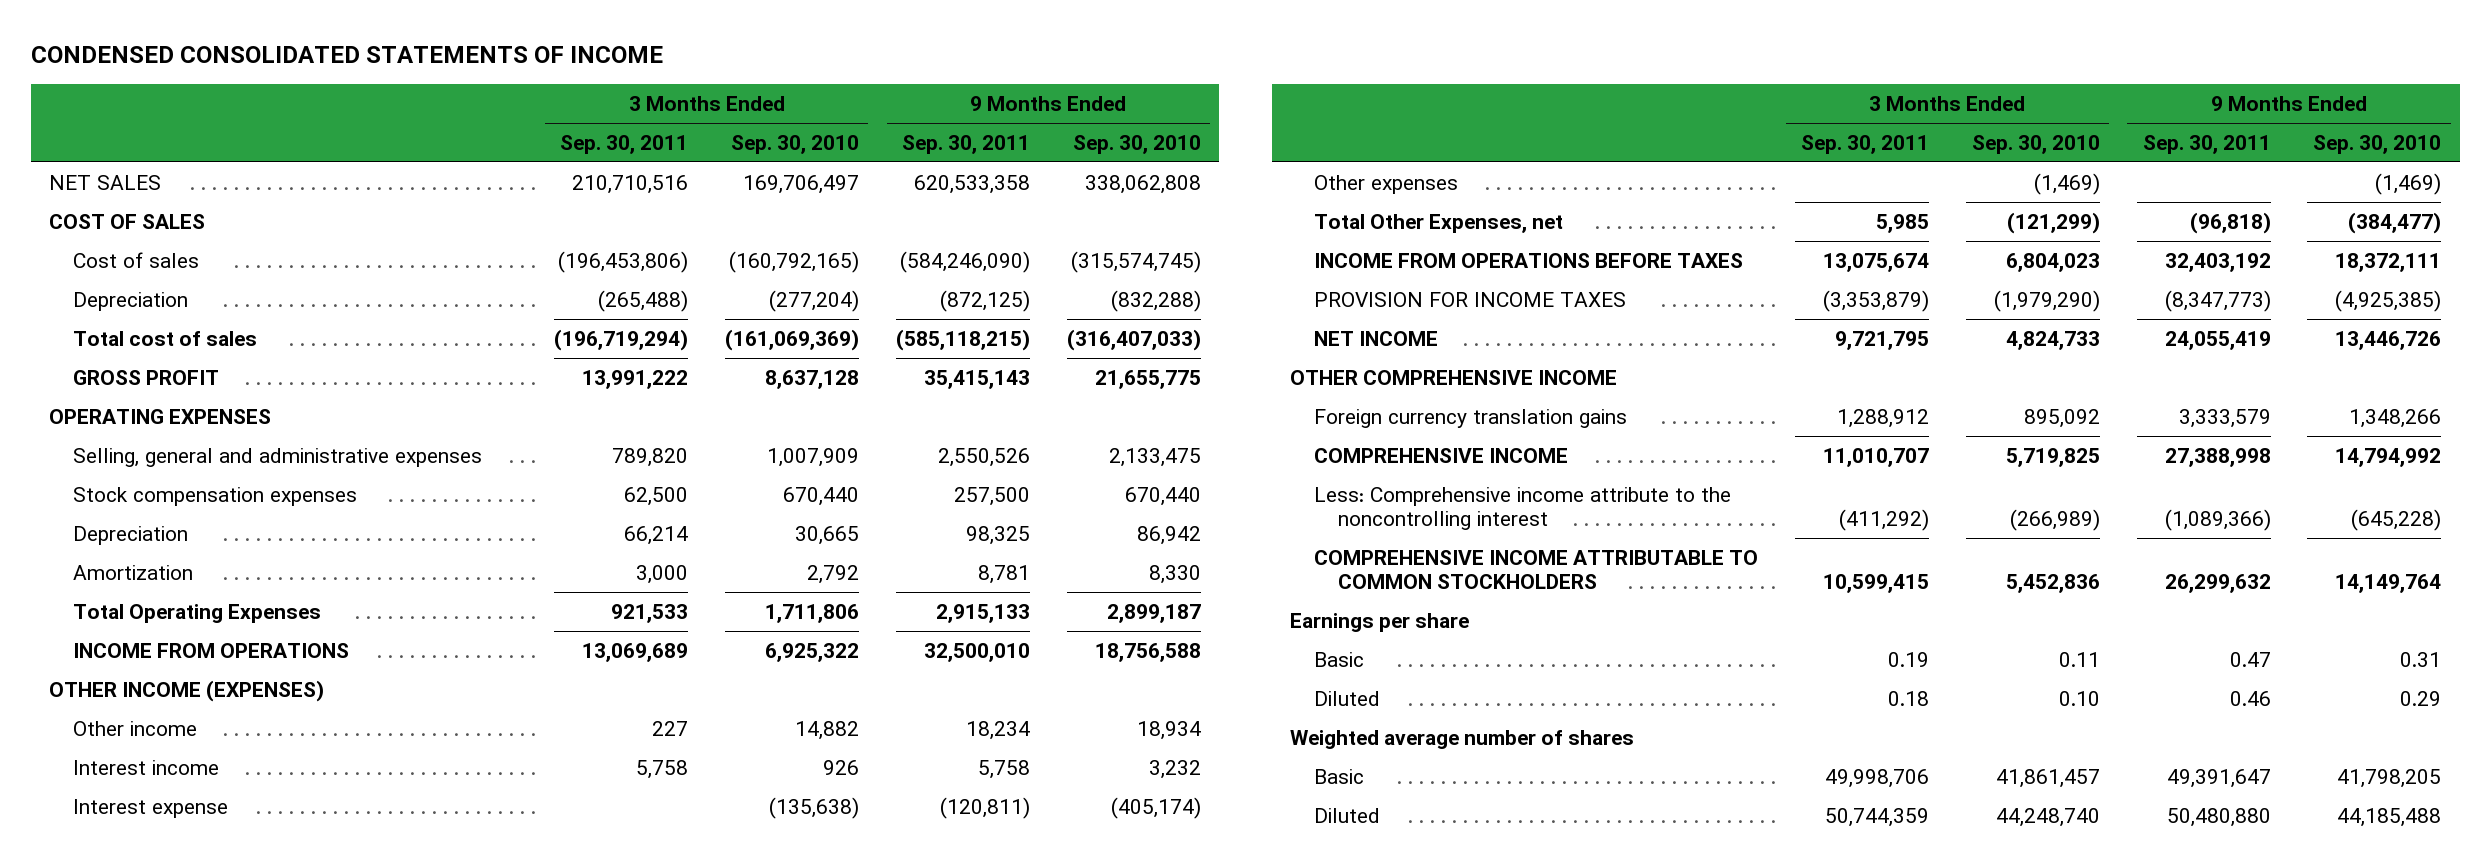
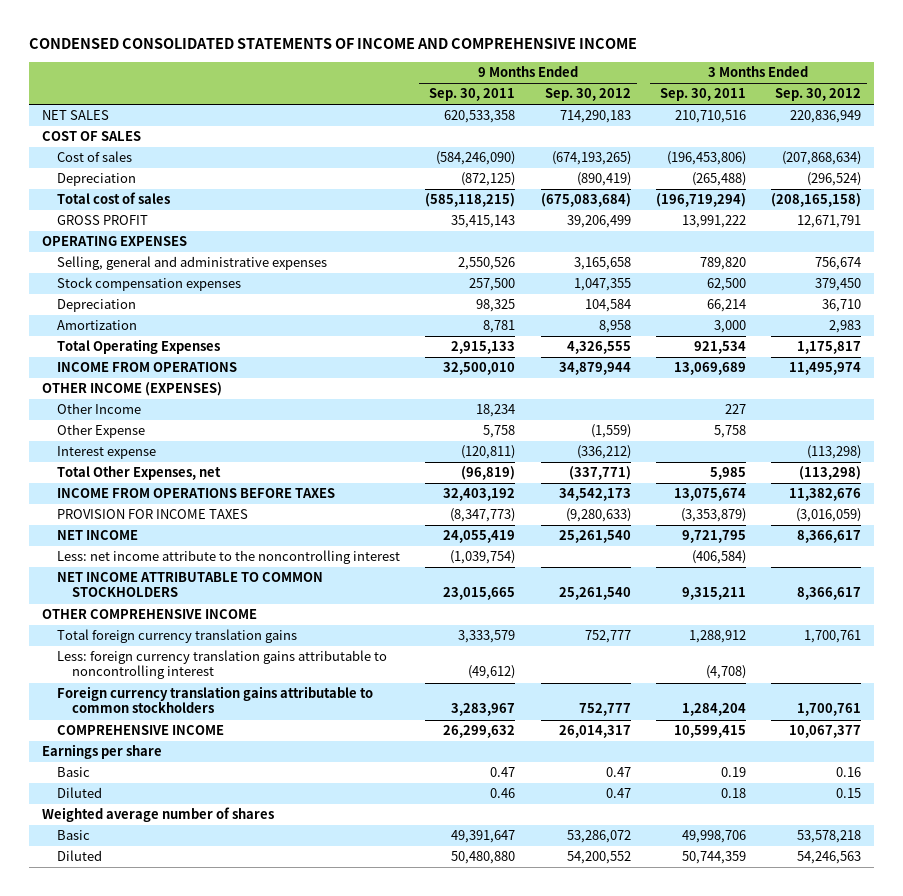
[30,46,663,64] CONDENSED CONSOLIDATED STATEMENTS OF INCOME -> [29,37,638,49] CONDENSED CONSOLIDATED STATEMENTS OF INCOME AND COMPREHENSIVE INCOME
[731,134,860,154] Sep. 30, 2010 -> none
[1072,134,1201,154] Sep. 30, 2010 -> none
none -> [544,88,631,102] Sep. 30, 2012
none -> [775,88,862,102] Sep. 30, 2012
[611,603,689,623] 921,533 -> [693,341,746,355] 921,534
[73,720,198,736] Other income -> [56,403,141,415] Other Income
[73,759,220,775] Interest income -> [56,424,145,439] Other Expense
[1313,174,1458,194] Other expenses -> none
[2189,211,2271,234] (96,818) -> [461,466,516,481] (96,819)
none -> [56,550,400,565] Less: net income attribute to the noncontrolling interest
none -> [56,572,323,598] NET INCOME ATTRIBUTABLE TO COMMON STOCKHOLDERS
[1313,486,1731,530] Less: Comprehensive income attribute to the noncontrolling interest -> none
[1313,549,1758,589] COMPREHENSIVE INCOME ATTRIBUTABLE TO COMMON STOCKHOLDERS -> none
[1313,408,1627,428] Foreign currency translation gains -> [56,629,297,644] Total foreign currency translation gains
none -> [56,650,387,680] Less: foreign currency translation gains attributable to noncontrolling interest
none -> [56,686,373,714] Foreign currency translation gains attributable to common stockholders
[1822,447,1929,467] 11,010,707 -> [673,725,746,739] 10,599,415
[2164,447,2271,467] 27,388,998 -> [443,725,516,739] 26,299,632

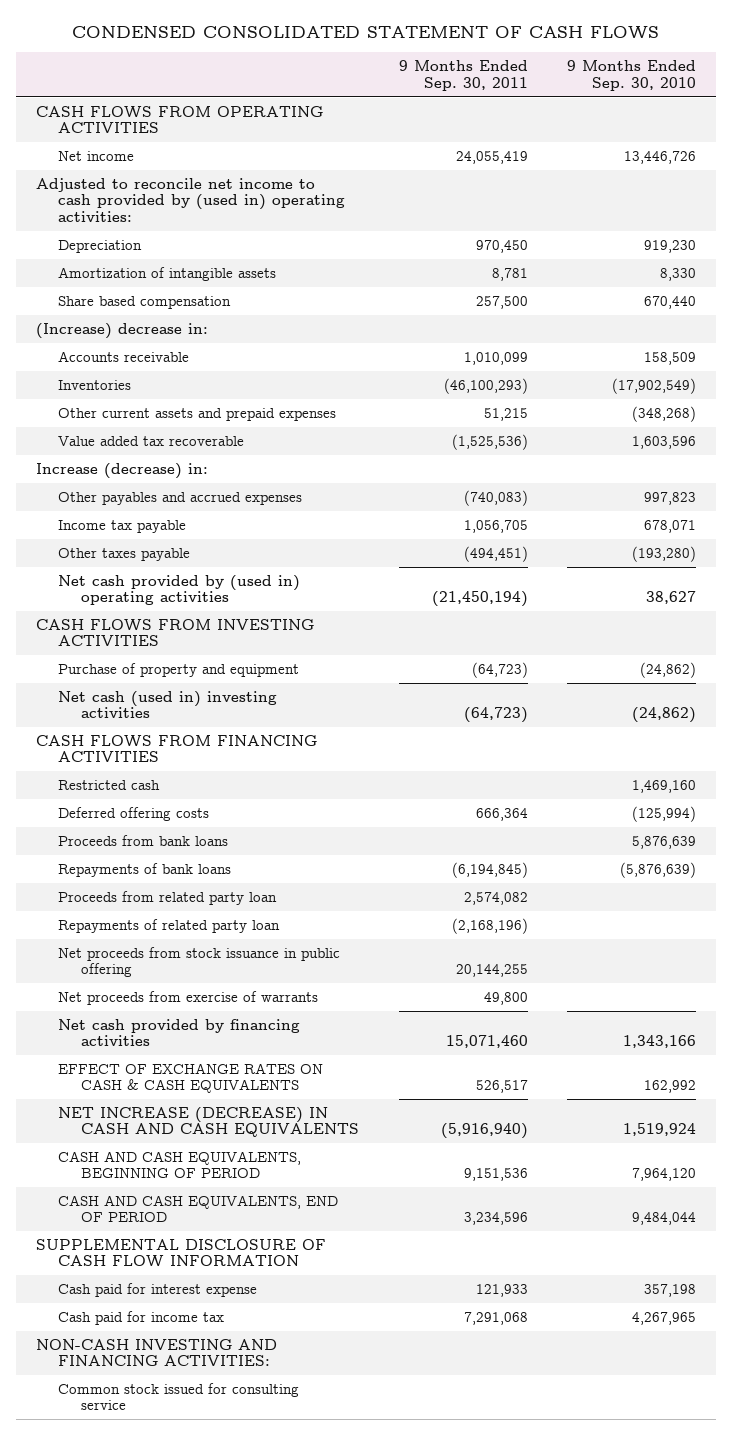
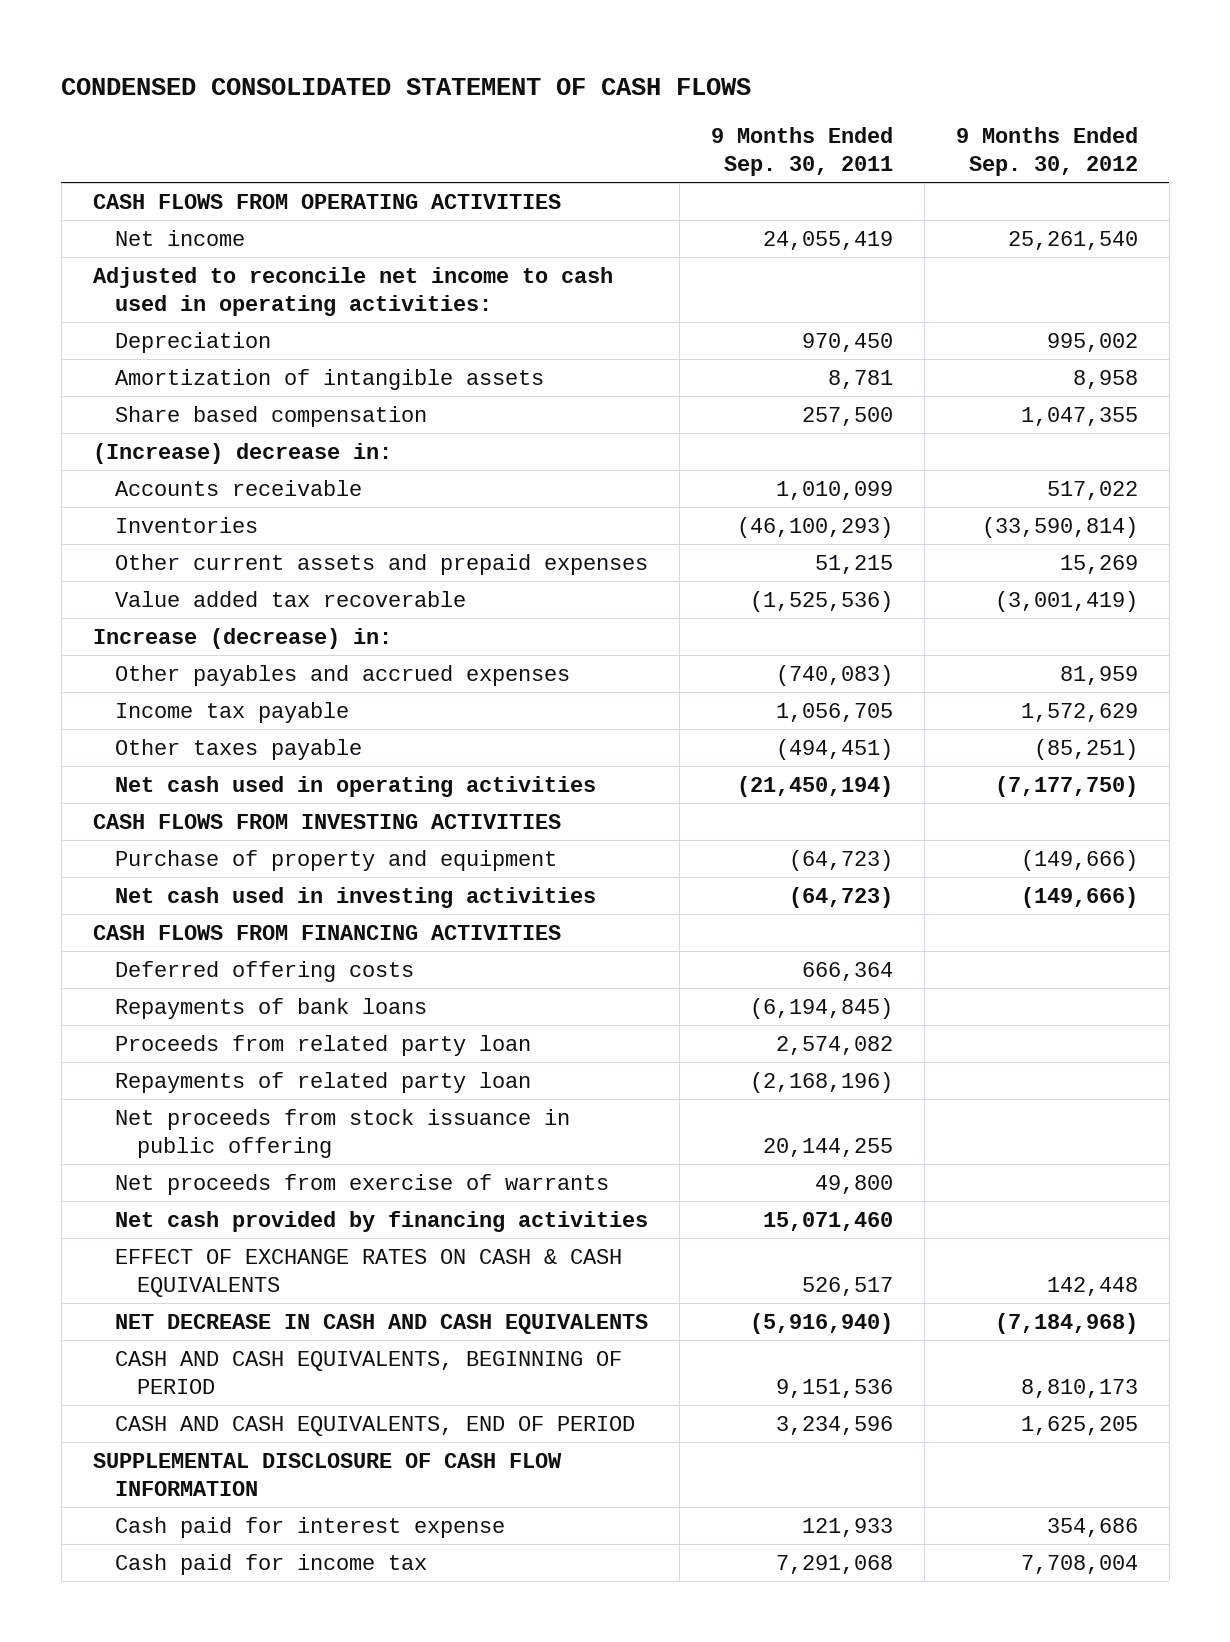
[567,60,697,91] 9 Months Ended Sep. 30, 2010 -> none
none -> [955,126,1138,177] 9 Months Ended Sep. 30, 2012
[35,177,346,222] Adjusted to reconcile net income to cash provided by (used in) operating activities: -> [92,266,613,316] Adjusted to reconcile net income to cash used in operating activities:
[58,574,301,606] Net cash provided by (used in) operating activities -> [114,775,596,797] Net cash used in operating activities
[58,690,278,719] Net cash (used in) investing activities -> [114,886,596,908] Net cash used in investing activities
[58,779,161,790] Restricted cash -> none
[58,834,229,846] Proceeds from bank loans -> none
[58,1106,359,1138] NET INCREASE (DECREASE) IN CASH AND CASH EQUIVALENTS -> [114,1313,648,1334] NET DECREASE IN CASH AND CASH EQUIVALENTS
[35,1338,277,1367] NON-CASH INVESTING AND FINANCING ACTIVITIES: -> none
[58,1382,300,1411] Common stock issued for consulting service -> none

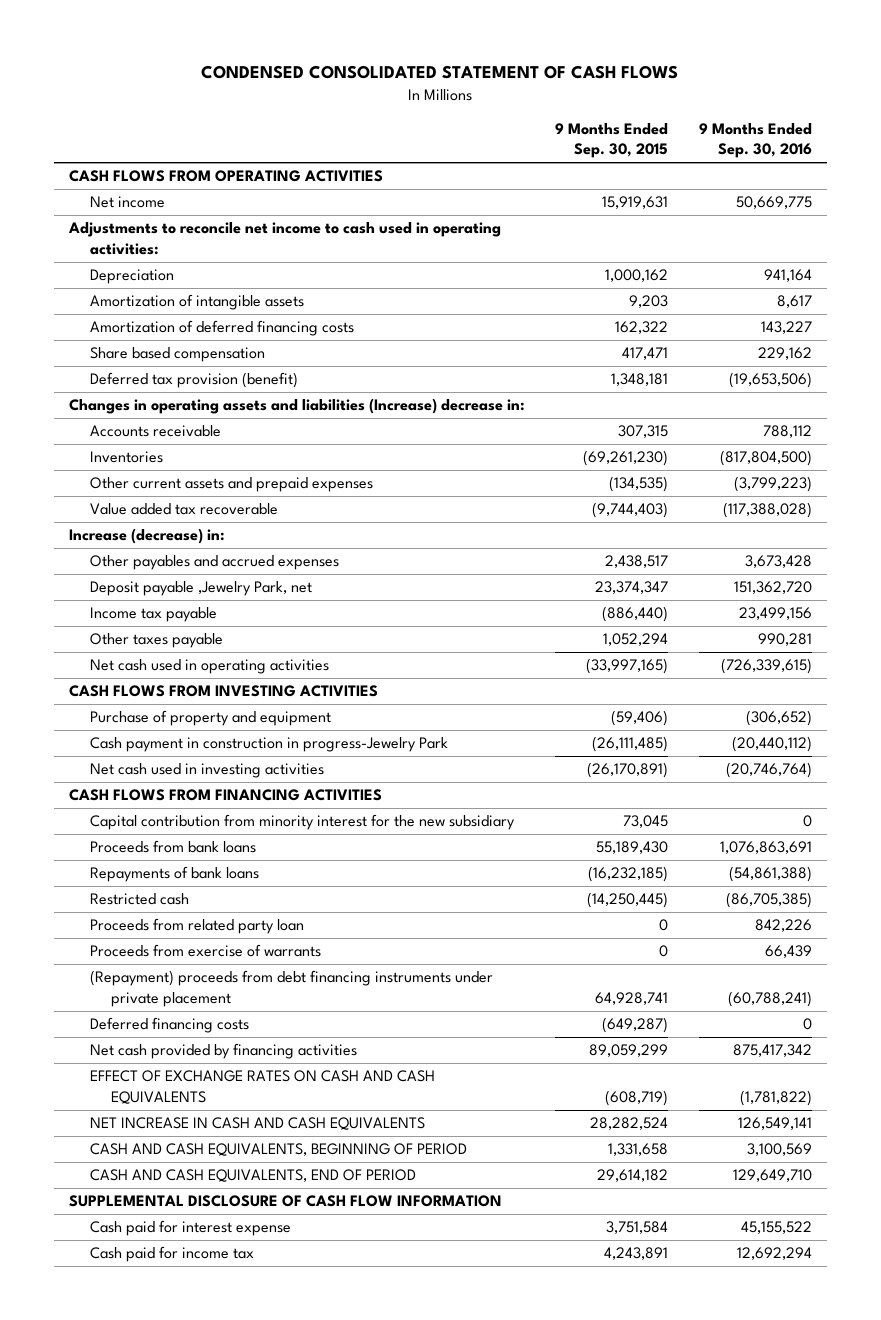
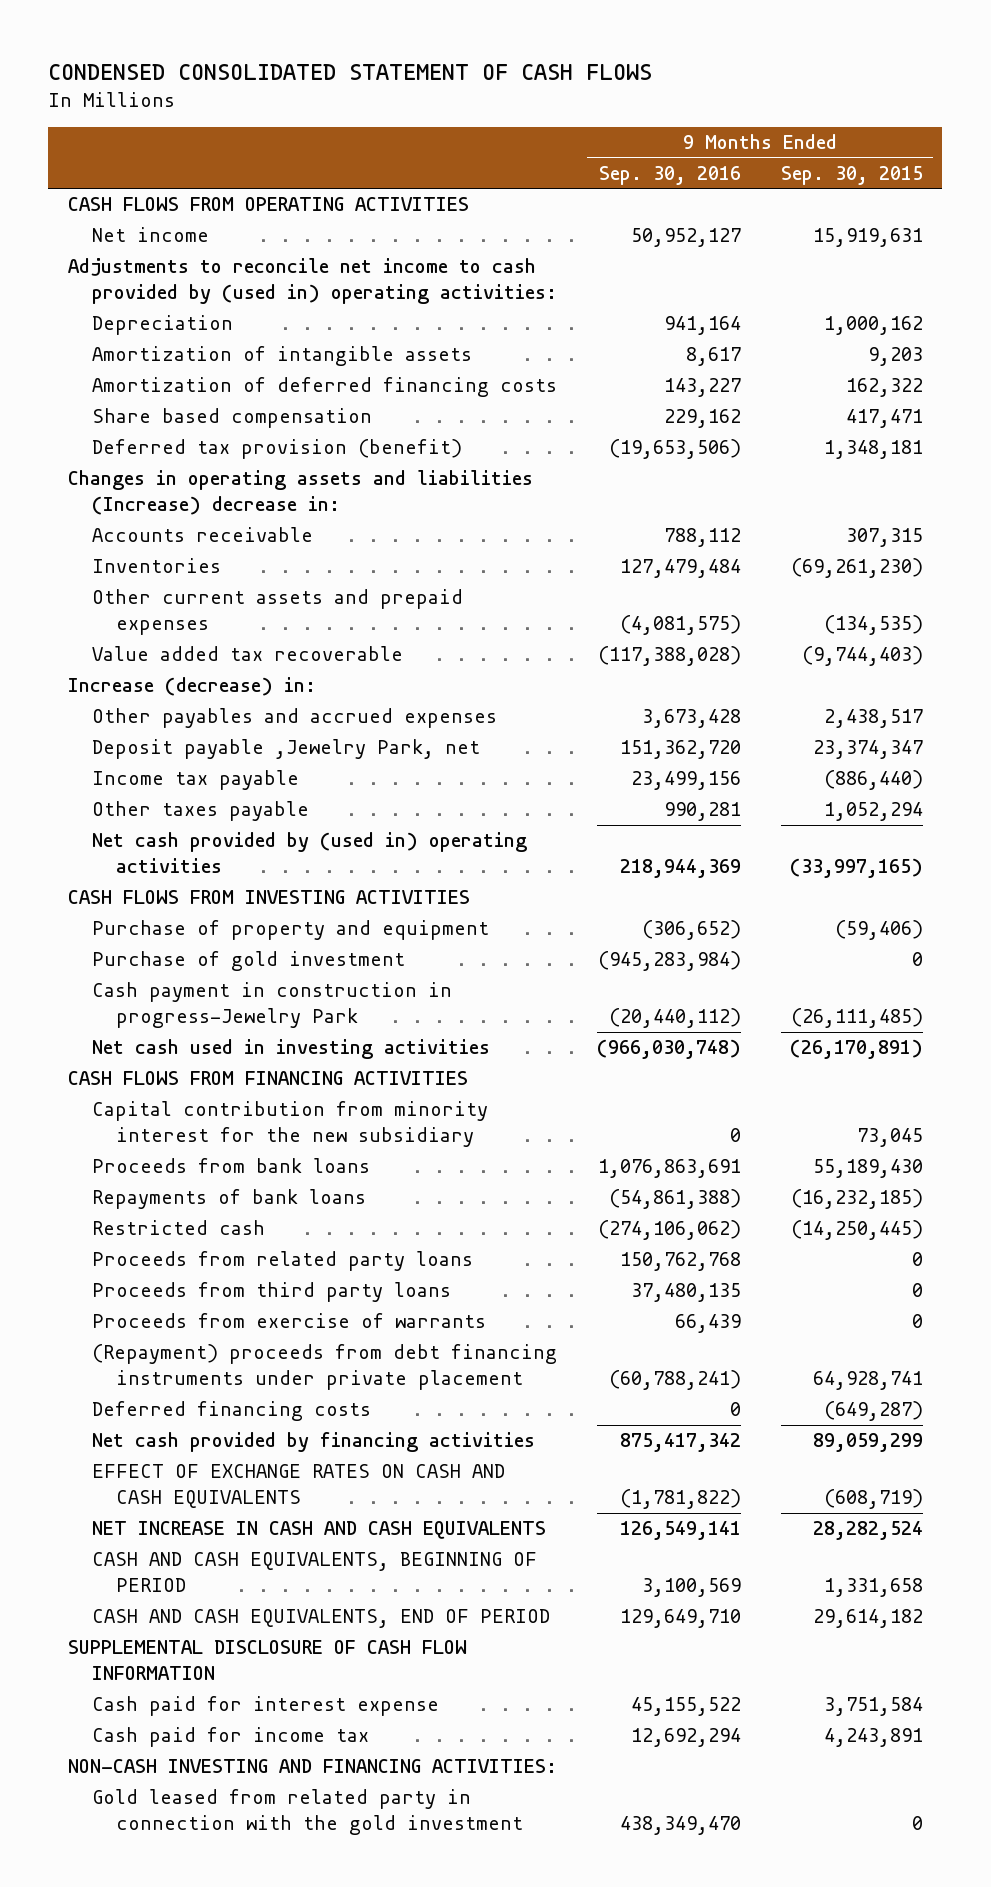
[735,196,812,210] 50,669,775 -> [630,228,741,248] 50,952,127
[68,222,502,255] Adjustments to reconcile net income to cash used in operating activities: -> [68,258,558,305] Adjustments to reconcile net income to cash provided by (used in) operating activities:
[719,450,812,467] (817,804,500) -> [619,559,741,579] 127,479,484
[733,476,812,493] (3,799,223) -> [619,615,741,636] (4,081,575)
[90,659,330,675] Net cash used in operating activities -> [92,832,528,874] Net cash provided by (used in) operating activities
[720,658,812,675] (726,339,615) -> [619,859,741,879] 218,944,369
none -> [92,951,406,972] Purchase of gold investment
[725,762,812,779] (20,746,764) -> [596,1039,741,1060] (966,030,748)
[725,892,812,909] (86,705,385) -> [597,1220,741,1241] (274,106,062)
[90,918,305,935] Proceeds from related party loan -> [92,1251,474,1272] Proceeds from related party loans
[754,919,812,933] 842,226 -> [619,1252,741,1272] 150,762,768
none -> [92,1282,452,1303] Proceeds from third party loans
none -> [68,1759,558,1774] NON-CASH INVESTING AND FINANCING ACTIVITIES:
none -> [92,1789,523,1836] Gold leased from related party in connection with the gold investment

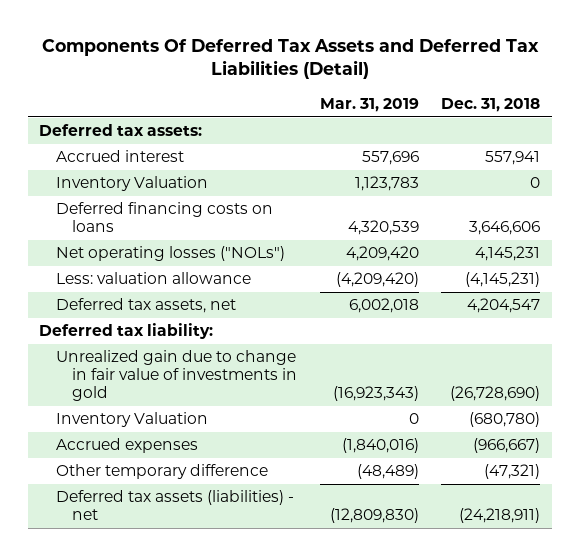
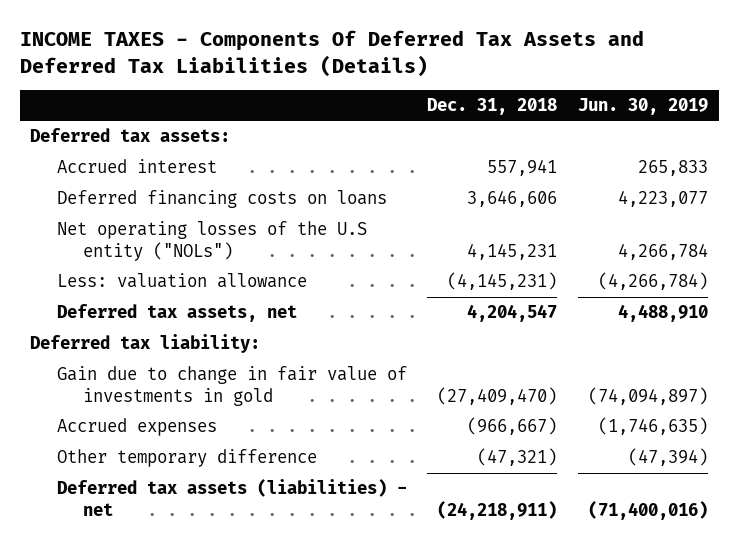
[41,38,539,80] Components Of Deferred Tax Assets and Deferred Tax Liabilities (Detail) -> [19,30,644,77] INCOME TAXES - Components Of Deferred Tax Assets and Deferred Tax Liabilities (Details)
[319,97,419,112] Mar. 31, 2019 -> none
none -> [578,97,709,115] Jun. 30, 2019
[55,176,208,192] Inventory Valuation -> none
[55,246,285,262] Net operating losses ("NOLs") -> [56,221,367,262] Net operating losses of the U.S entity ("NOLs")
[55,412,208,428] Inventory Valuation -> none
[55,350,298,402] Unrealized gain due to change in fair value of investments in gold -> [56,366,407,407] Gain due to change in fair value of investments in gold
[450,386,541,402] (26,728,690) -> [437,387,558,406] (27,409,470)

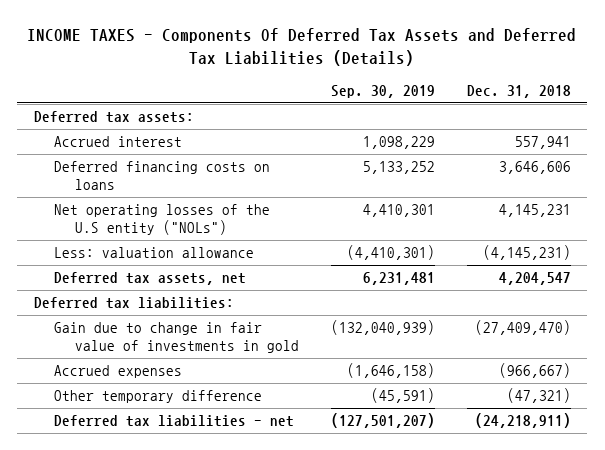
[578,97,709,115] Jun. 30, 2019 -> none
none -> [330,84,435,98] Sep. 30, 2019
[30,334,261,354] Deferred tax liability: -> [33,297,234,310] Deferred tax liabilities:
[56,479,407,517] Deferred tax assets (liabilities) - net -> [54,415,295,428] Deferred tax liabilities - net

